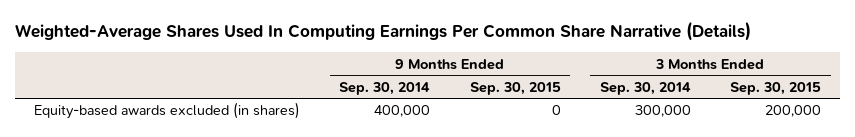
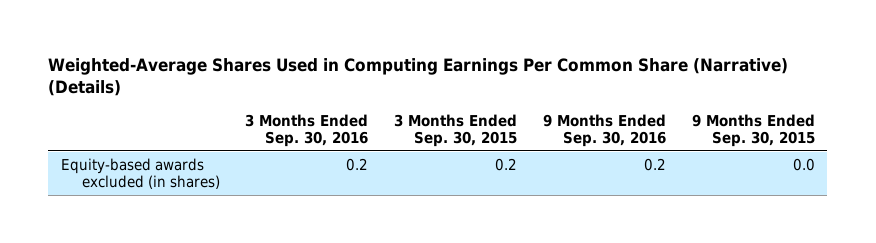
[14,21,751,42] Weighted-Average Shares Used In Computing Earnings Per Common Share Narrative (Details) -> [48,57,789,97] Weighted-Average Shares Used in Computing Earnings Per Common Share (Narrative) (Details)
[339,81,431,95] Sep. 30, 2014 -> none
[599,81,691,95] Sep. 30, 2014 -> none
none -> [245,114,369,148] 3 Months Ended Sep. 30, 2016
none -> [542,114,666,148] 9 Months Ended Sep. 30, 2016
[551,105,561,116] 0 -> [792,158,815,172] 0.0
[764,105,821,118] 200,000 -> [495,158,518,172] 0.2

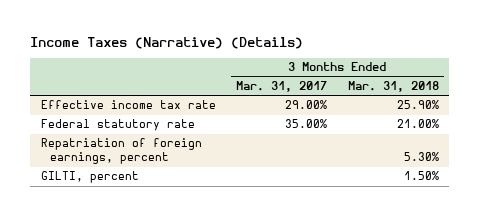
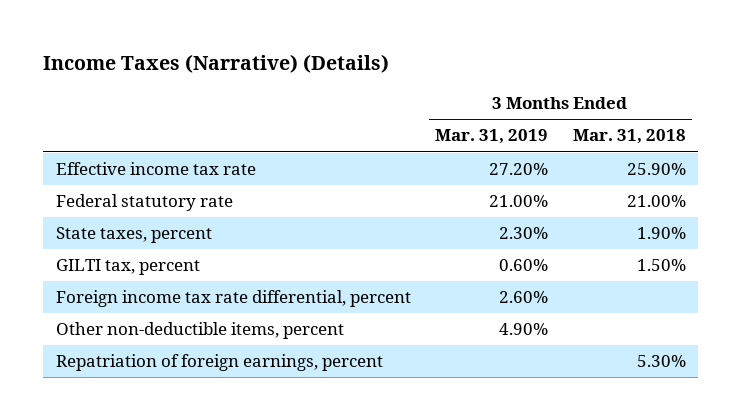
[236,81,328,93] Mar. 31, 2017 -> none
none -> [435,129,549,145] Mar. 31, 2019
none -> [55,227,212,244] State taxes, percent
none -> [55,259,200,276] GILTI tax, percent
none -> [55,290,411,308] Foreign income tax rate differential, percent
none -> [55,322,344,340] Other non-deductible items, percent
[40,171,139,184] GILTI, percent -> none

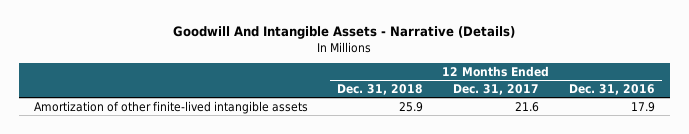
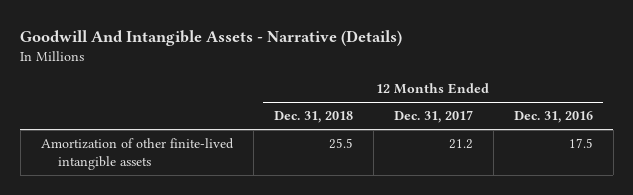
[399,101,424,112] 25.9 -> [328,138,353,150] 25.5
[515,101,540,112] 21.6 -> [448,139,473,150] 21.2
[630,101,655,112] 17.9 -> [568,138,593,149] 17.5

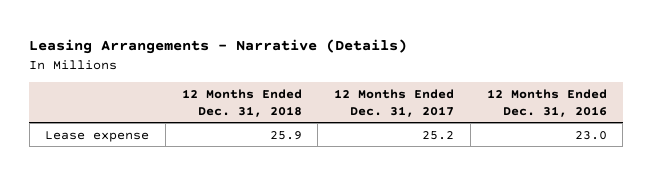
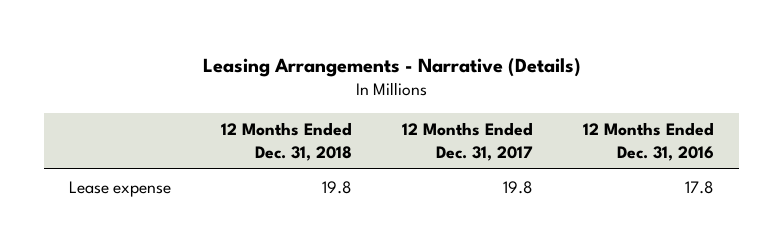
[269,130,302,140] 25.9 -> [322,180,353,194] 19.8
[422,130,455,140] 25.2 -> [503,180,534,194] 19.8
[574,130,607,140] 23.0 -> [685,180,715,194] 17.8

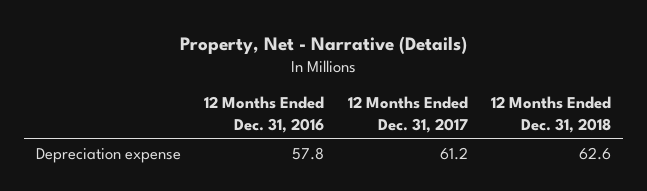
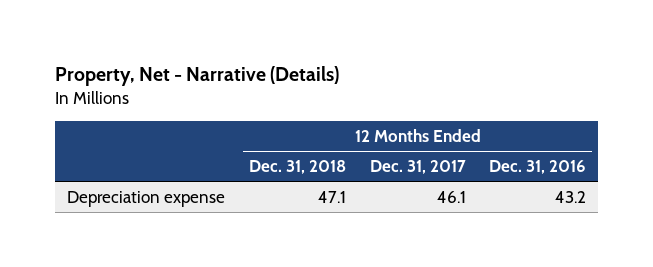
[292,146,325,160] 57.8 -> [555,190,587,203] 43.2
[439,146,468,160] 61.2 -> [436,190,466,203] 46.1
[579,146,612,160] 62.6 -> [317,190,346,203] 47.1

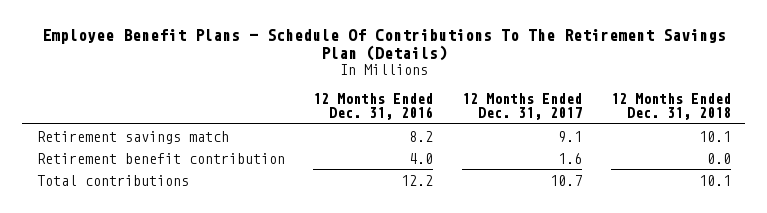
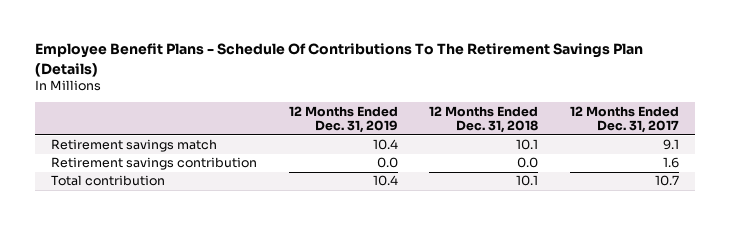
[313,92,434,121] 12 Months Ended Dec. 31, 2016 -> none
none -> [288,105,398,134] 12 Months Ended Dec. 31, 2019
[36,152,285,164] Retirement benefit contribution -> [51,157,258,171] Retirement savings contribution
[36,174,189,186] Total contributions -> [51,175,166,187] Total contribution

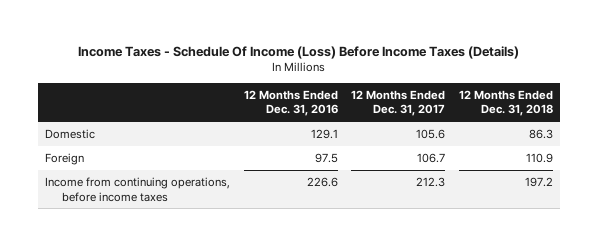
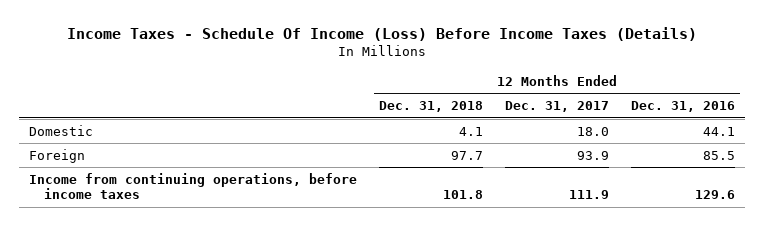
[310,128,338,139] 129.1 -> [702,126,735,136] 44.1
[416,128,446,139] 105.6 -> [576,126,609,136] 18.0
[529,128,554,139] 86.3 -> [459,126,484,136] 4.1
[314,152,338,163] 97.5 -> [702,150,735,160] 85.5
[417,152,446,163] 106.7 -> [576,150,609,160] 93.9
[526,152,554,163] 110.9 -> [451,150,484,160] 97.7
[306,176,338,187] 226.6 -> [694,190,735,200] 129.6
[416,176,446,187] 212.3 -> [568,190,609,200] 111.9
[525,176,554,187] 197.2 -> [443,190,484,200] 101.8

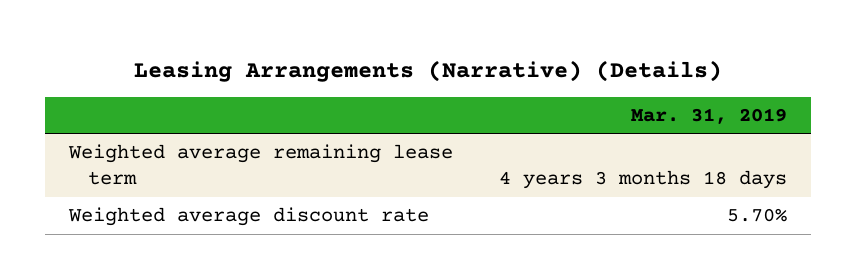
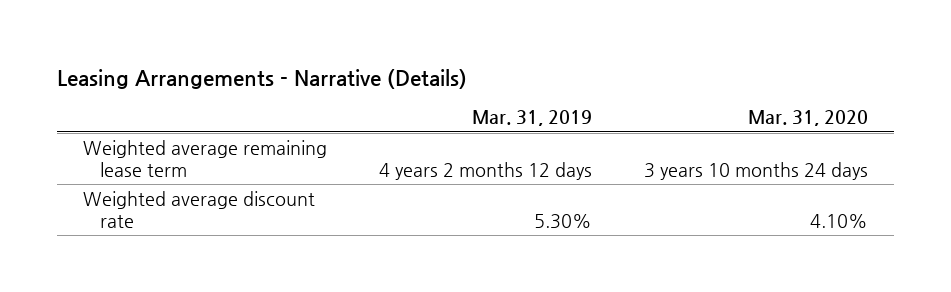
[134,59,723,82] Leasing Arrangements (Narrative) (Details) -> [56,68,467,89] Leasing Arrangements - Narrative (Details)
none -> [748,110,869,127] Mar. 31, 2020
[499,170,788,190] 4 years 3 months 18 days -> [379,162,593,181] 4 years 2 months 12 days
[727,208,788,223] 5.70% -> [534,214,593,230] 5.30%

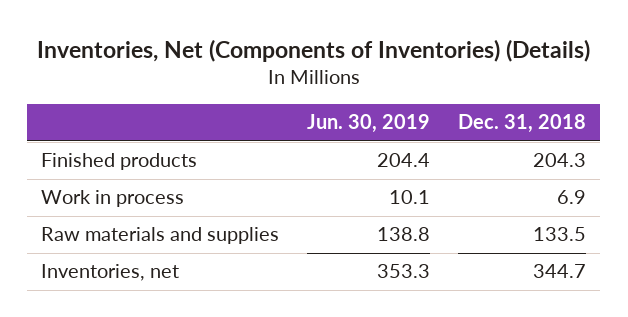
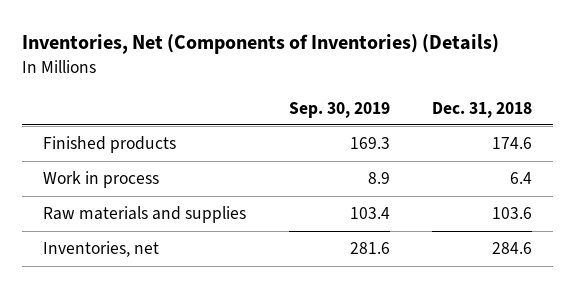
[307,114,431,134] Jun. 30, 2019 -> none
none -> [288,101,390,118] Sep. 30, 2019
[533,153,587,168] 204.3 -> [492,137,533,150] 174.6
[557,190,587,205] 6.9 -> [510,172,533,185] 6.4
[533,227,587,242] 133.5 -> [492,207,533,220] 103.6
[533,264,587,279] 344.7 -> [492,242,533,255] 284.6

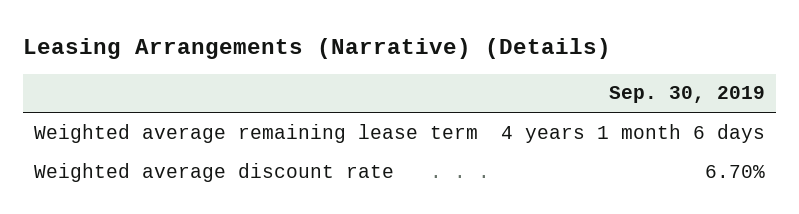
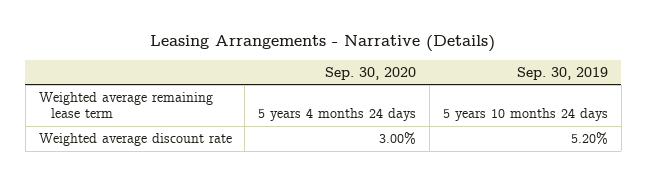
[23,37,612,59] Leasing Arrangements (Narrative) (Details) -> [150,35,496,53] Leasing Arrangements - Narrative (Details)
none -> [325,66,417,80] Sep. 30, 2020
[500,123,765,143] 4 years 1 month 6 days -> [442,108,608,122] 5 years 10 months 24 days
[704,164,765,178] 6.70% -> [570,131,608,145] 5.20%

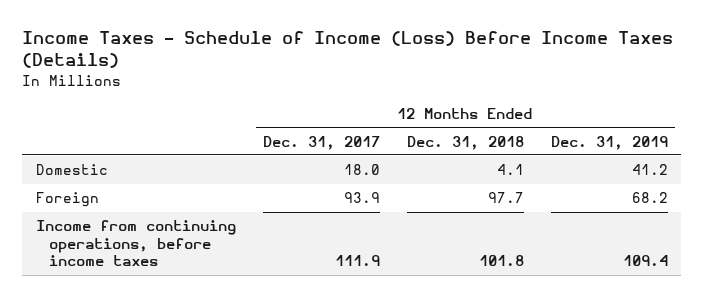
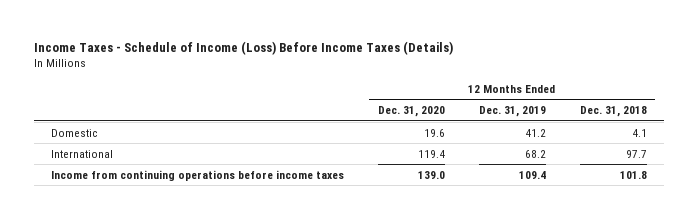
[262,135,380,150] Dec. 31, 2017 -> none
none -> [377,106,445,118] Dec. 31, 2020
[35,192,99,208] Foreign -> [50,149,113,158] International
[35,220,236,267] Income from continuing operations, before income taxes -> [50,169,344,181] Income from continuing operations before income taxes

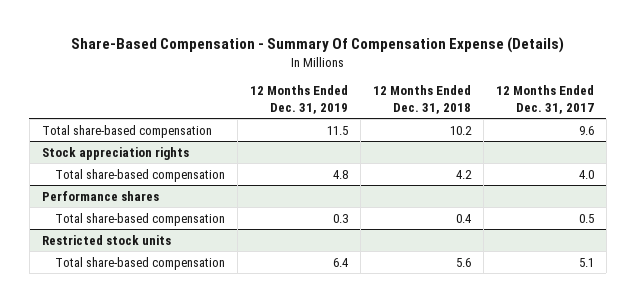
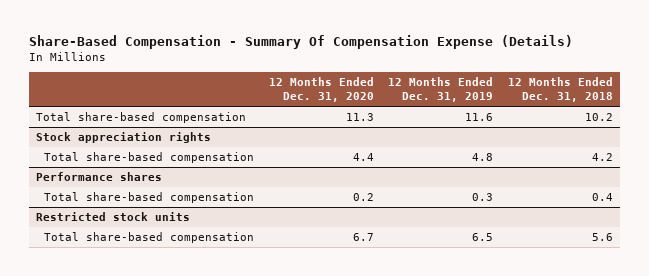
[495,85,594,114] 12 Months Ended Dec. 31, 2017 -> none
none -> [268,77,374,103] 12 Months Ended Dec. 31, 2020
[327,125,349,135] 11.5 -> [465,112,494,121] 11.6
[333,257,350,267] 6.4 -> [472,232,494,241] 6.5

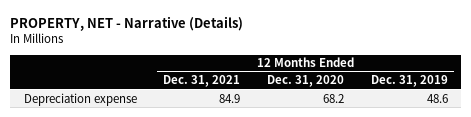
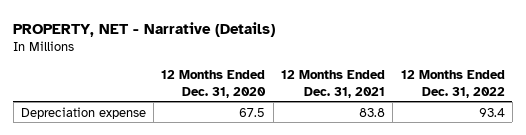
[370,75,448,88] Dec. 31, 2019 -> none
none -> [400,70,505,98] 12 Months Ended Dec. 31, 2022
[219,93,241,103] 84.9 -> [359,107,386,117] 83.8
[323,93,345,103] 68.2 -> [239,107,266,117] 67.5

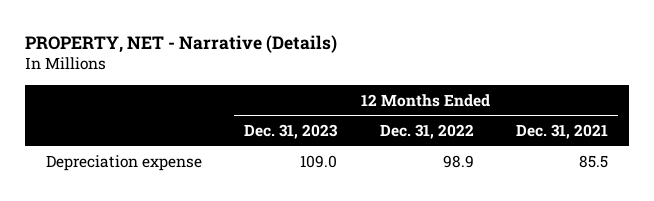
[161,70,267,98] 12 Months Ended Dec. 31, 2020 -> none
none -> [244,123,339,139] Dec. 31, 2023
[359,107,386,117] 83.8 -> [578,154,608,168] 85.5
[478,107,505,117] 93.4 -> [442,154,474,168] 98.9

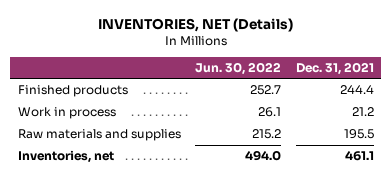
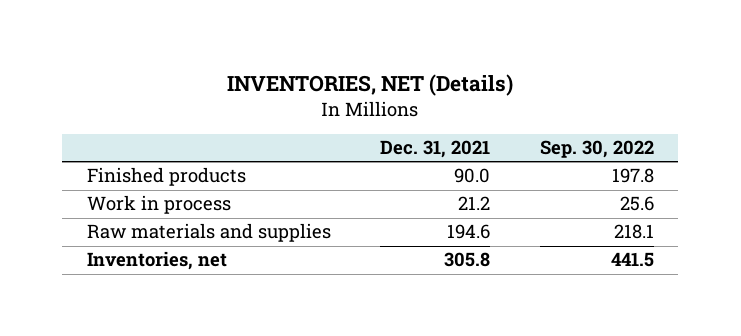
[195,61,282,75] Jun. 30, 2022 -> none
none -> [539,140,654,159] Sep. 30, 2022
[340,85,375,95] 244.4 -> [454,168,491,184] 90.0
[344,129,375,140] 195.5 -> [447,224,491,240] 194.6
[345,151,375,162] 461.1 -> [444,252,491,268] 305.8

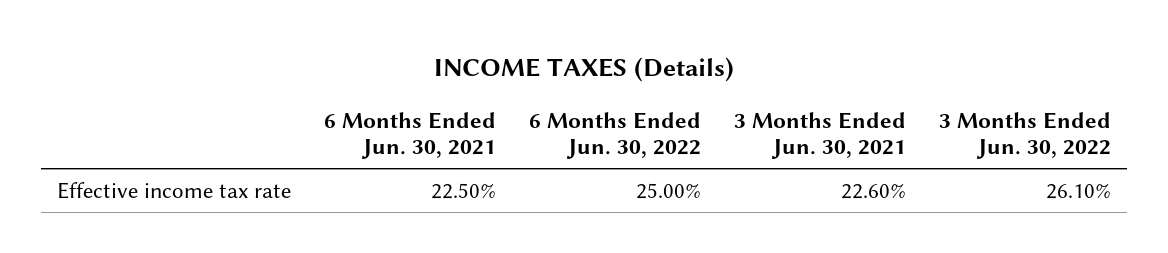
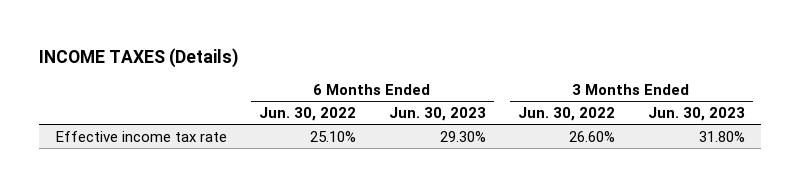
[324,111,497,160] 6 Months Ended Jun. 30, 2021 -> none
[733,111,906,160] 3 Months Ended Jun. 30, 2021 -> none
none -> [388,106,486,121] Jun. 30, 2023
none -> [647,106,745,121] Jun. 30, 2023
[636,182,702,199] 25.00% -> [310,130,357,142] 25.10%
[1045,182,1111,199] 26.10% -> [569,130,616,142] 26.60%

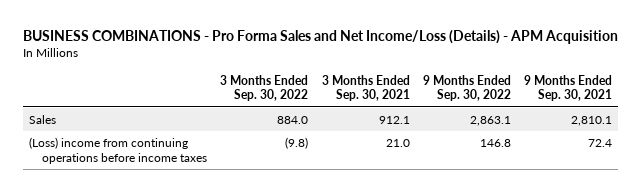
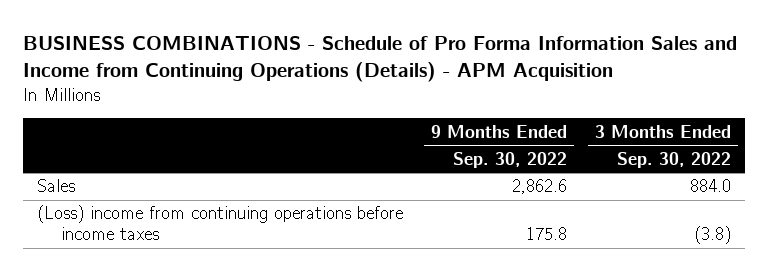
[22,30,618,45] BUSINESS COMBINATIONS - Pro Forma Sales and Net Income/Loss (Details) - APM Acquisition -> [22,35,737,83] BUSINESS COMBINATIONS - Schedule of Pro Forma Information Sales and Income from Continuing Operations (Details) - APM Acquisition
[321,74,410,102] 3 Months Ended Sep. 30, 2021 -> none
[523,74,612,102] 9 Months Ended Sep. 30, 2021 -> none
[469,115,511,126] 2,863.1 -> [511,179,567,195] 2,862.6
[285,136,309,149] (9.8) -> [693,226,731,245] (3.8)
[479,138,511,147] 146.8 -> [525,227,567,241] 175.8

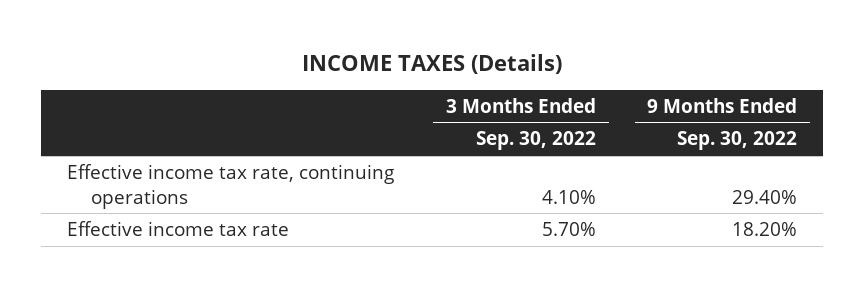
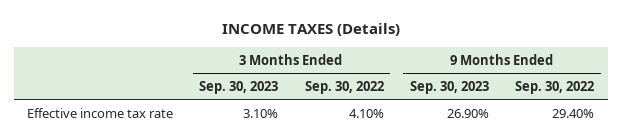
none -> [199,80,279,94] Sep. 30, 2023
none -> [410,80,490,94] Sep. 30, 2023
[67,164,395,209] Effective income tax rate, continuing operations -> none
[541,222,596,237] 5.70% -> [348,108,384,118] 4.10%
[732,222,798,237] 18.20% -> [552,108,595,118] 29.40%

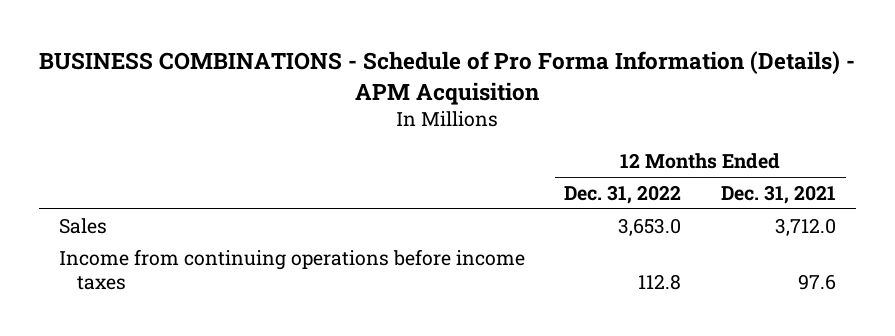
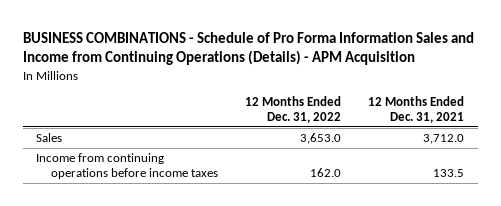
[39,51,856,105] BUSINESS COMBINATIONS - Schedule of Pro Forma Information (Details) - APM Acquisition -> [22,31,474,66] BUSINESS COMBINATIONS - Schedule of Pro Forma Information Sales and Income from Continuing Operations (Details) - APM Acquisition
[638,273,682,290] 112.8 -> [310,167,342,177] 162.0
[798,273,837,290] 97.6 -> [433,168,465,177] 133.5

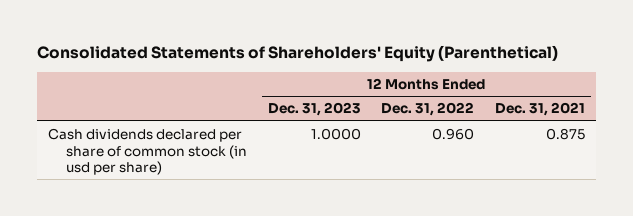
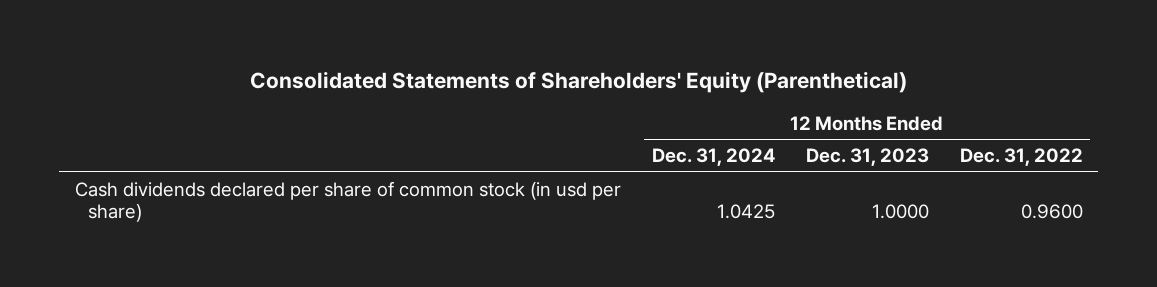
[495,102,586,117] Dec. 31, 2021 -> none
none -> [651,148,775,167] Dec. 31, 2024
[432,128,475,141] 0.960 -> [1020,204,1083,220] 0.9600

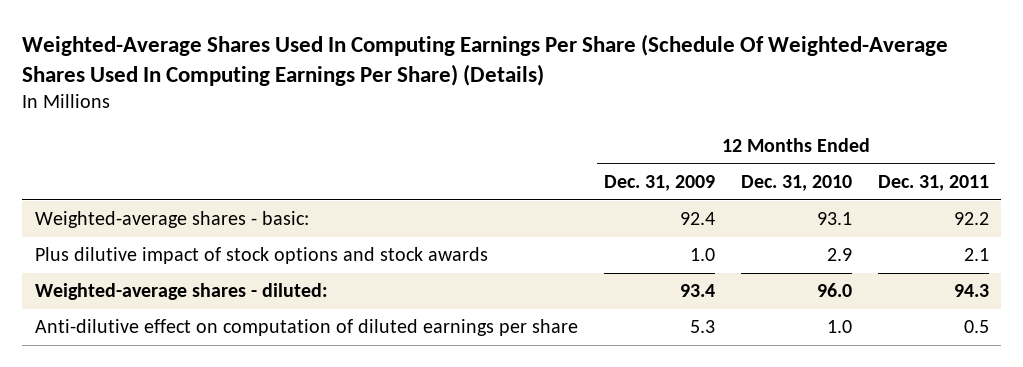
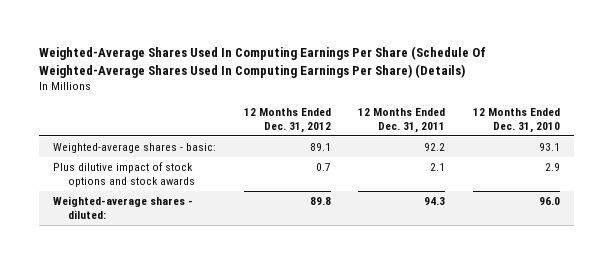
[603,175,715,192] Dec. 31, 2009 -> none
none -> [243,107,331,133] 12 Months Ended Dec. 31, 2012
[34,319,578,337] Anti-dilutive effect on computation of diluted earnings per share -> none

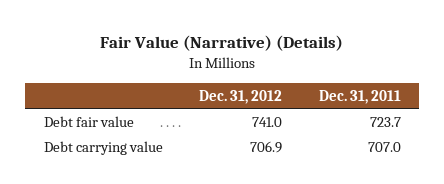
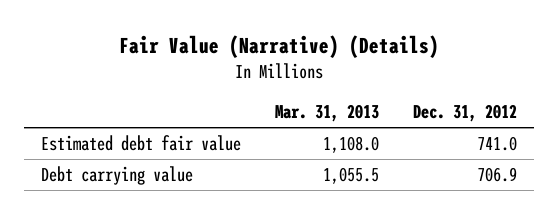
[318,89,401,104] Dec. 31, 2011 -> none
none -> [275,104,380,123] Mar. 31, 2013
[43,115,134,127] Debt fair value -> [41,134,242,151] Estimated debt fair value

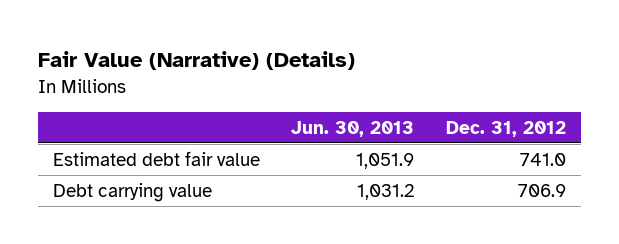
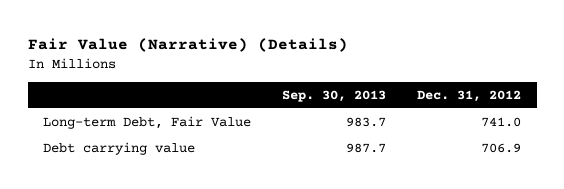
[291,120,415,137] Jun. 30, 2013 -> none
none -> [282,89,387,102] Sep. 30, 2013
[53,150,261,166] Estimated debt fair value -> [43,115,252,129] Long-term Debt, Fair Value

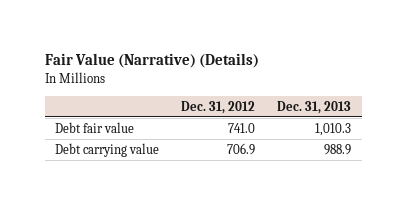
[282,89,387,102] Sep. 30, 2013 -> none
none -> [277,100,352,114] Dec. 31, 2013
[43,115,252,129] Long-term Debt, Fair Value -> [55,122,135,134] Debt fair value

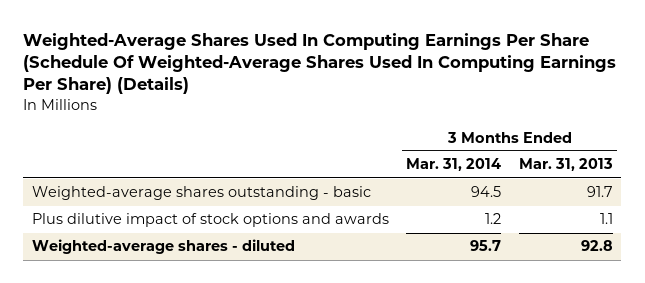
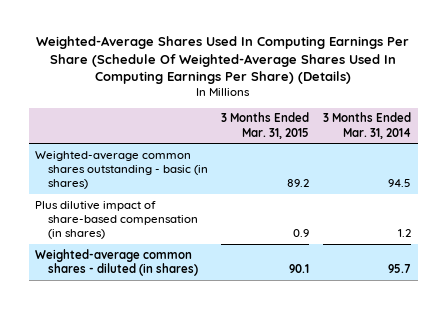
[518,158,613,172] Mar. 31, 2013 -> none
none -> [221,112,310,139] 3 Months Ended Mar. 31, 2015
[31,186,371,201] Weighted-average shares outstanding - basic -> [35,150,208,190] Weighted-average common shares outstanding - basic (in shares)
[31,213,389,228] Plus dilutive impact of stock options and awards -> [35,200,198,240] Plus dilutive impact of share-based compensation (in shares)
[31,239,295,255] Weighted-average shares - diluted -> [35,248,198,276] Weighted-average common shares - diluted (in shares)

